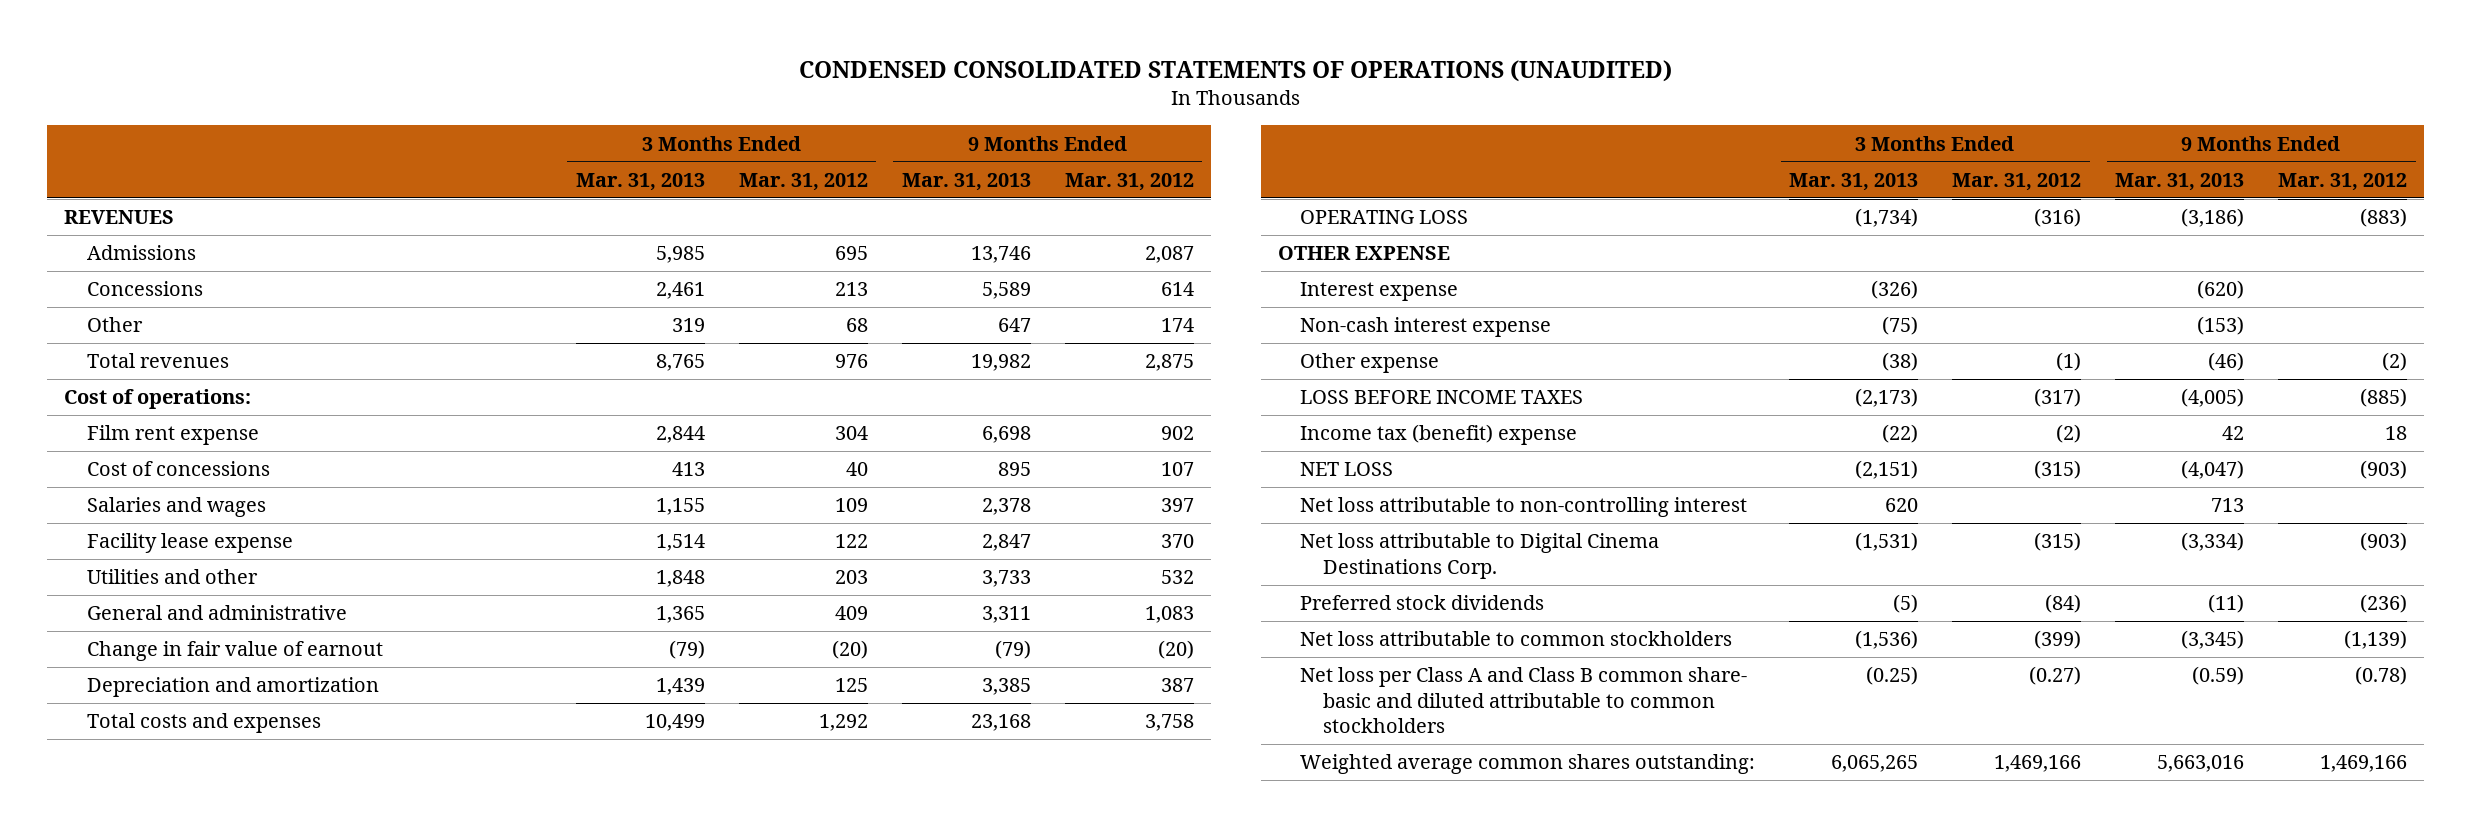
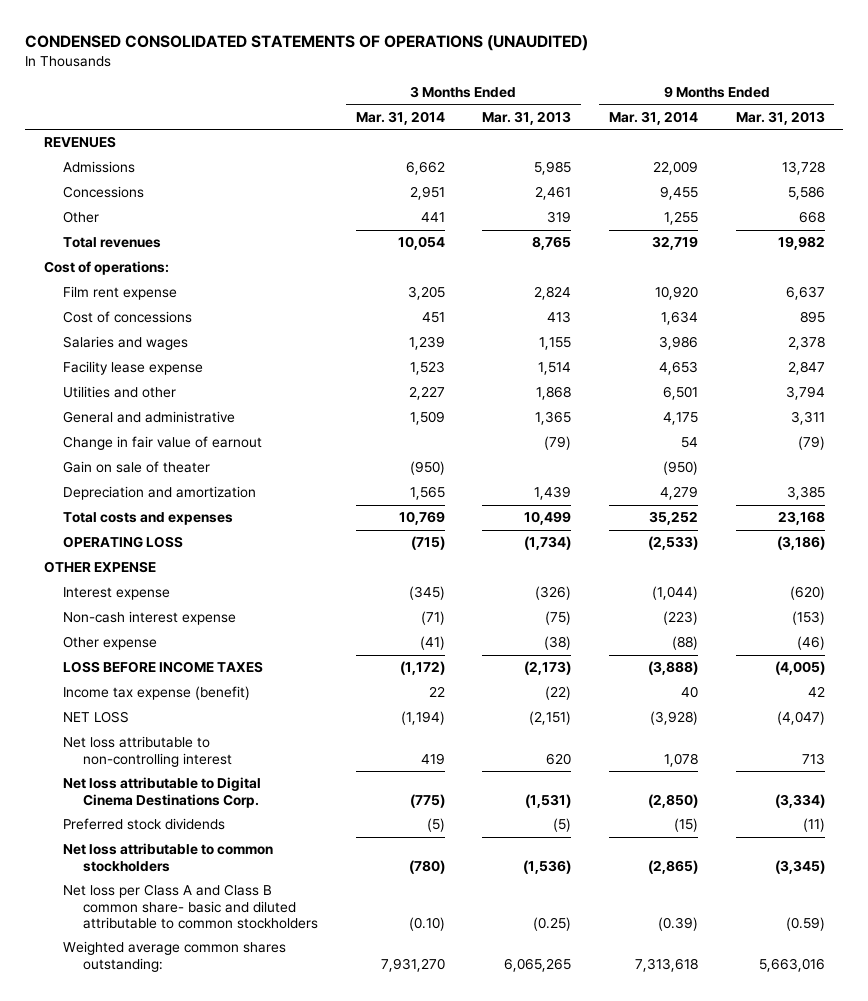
[738,172,868,191] Mar. 31, 2012 -> none
[1064,172,1194,191] Mar. 31, 2012 -> none
none -> [355,110,445,125] Mar. 31, 2014
none -> [608,110,698,125] Mar. 31, 2014
[970,246,1031,264] 13,746 -> [781,161,825,176] 13,728
[981,282,1031,300] 5,589 -> [787,186,825,201] 5,586
[997,318,1031,333] 647 -> [798,211,825,224] 668
[655,426,705,444] 2,844 -> [534,286,572,301] 2,824
[981,426,1031,444] 6,698 -> [785,286,825,301] 6,637
[655,570,705,588] 1,848 -> [536,386,572,401] 1,868
[981,570,1031,588] 3,733 -> [785,386,825,401] 3,794
none -> [63,461,211,474] Gain on sale of theater
[1300,424,1578,446] Income tax (benefit) expense -> [63,686,251,701] Income tax expense (benefit)

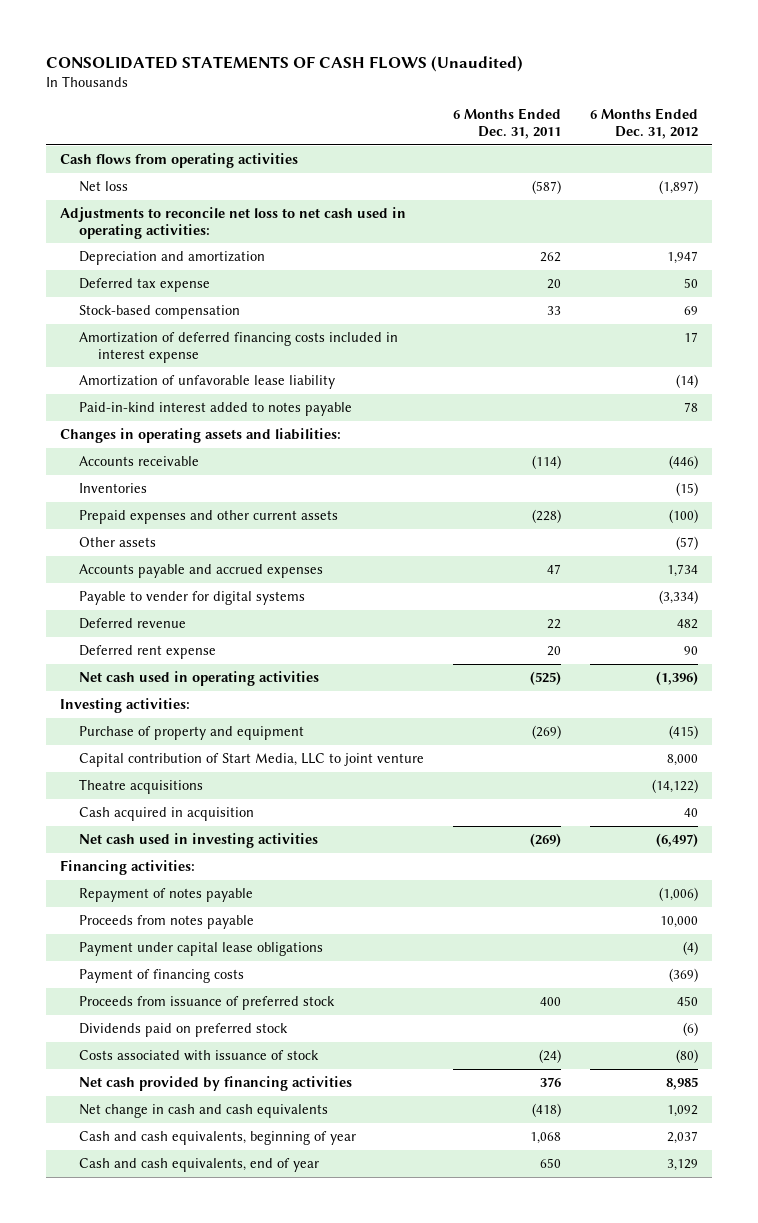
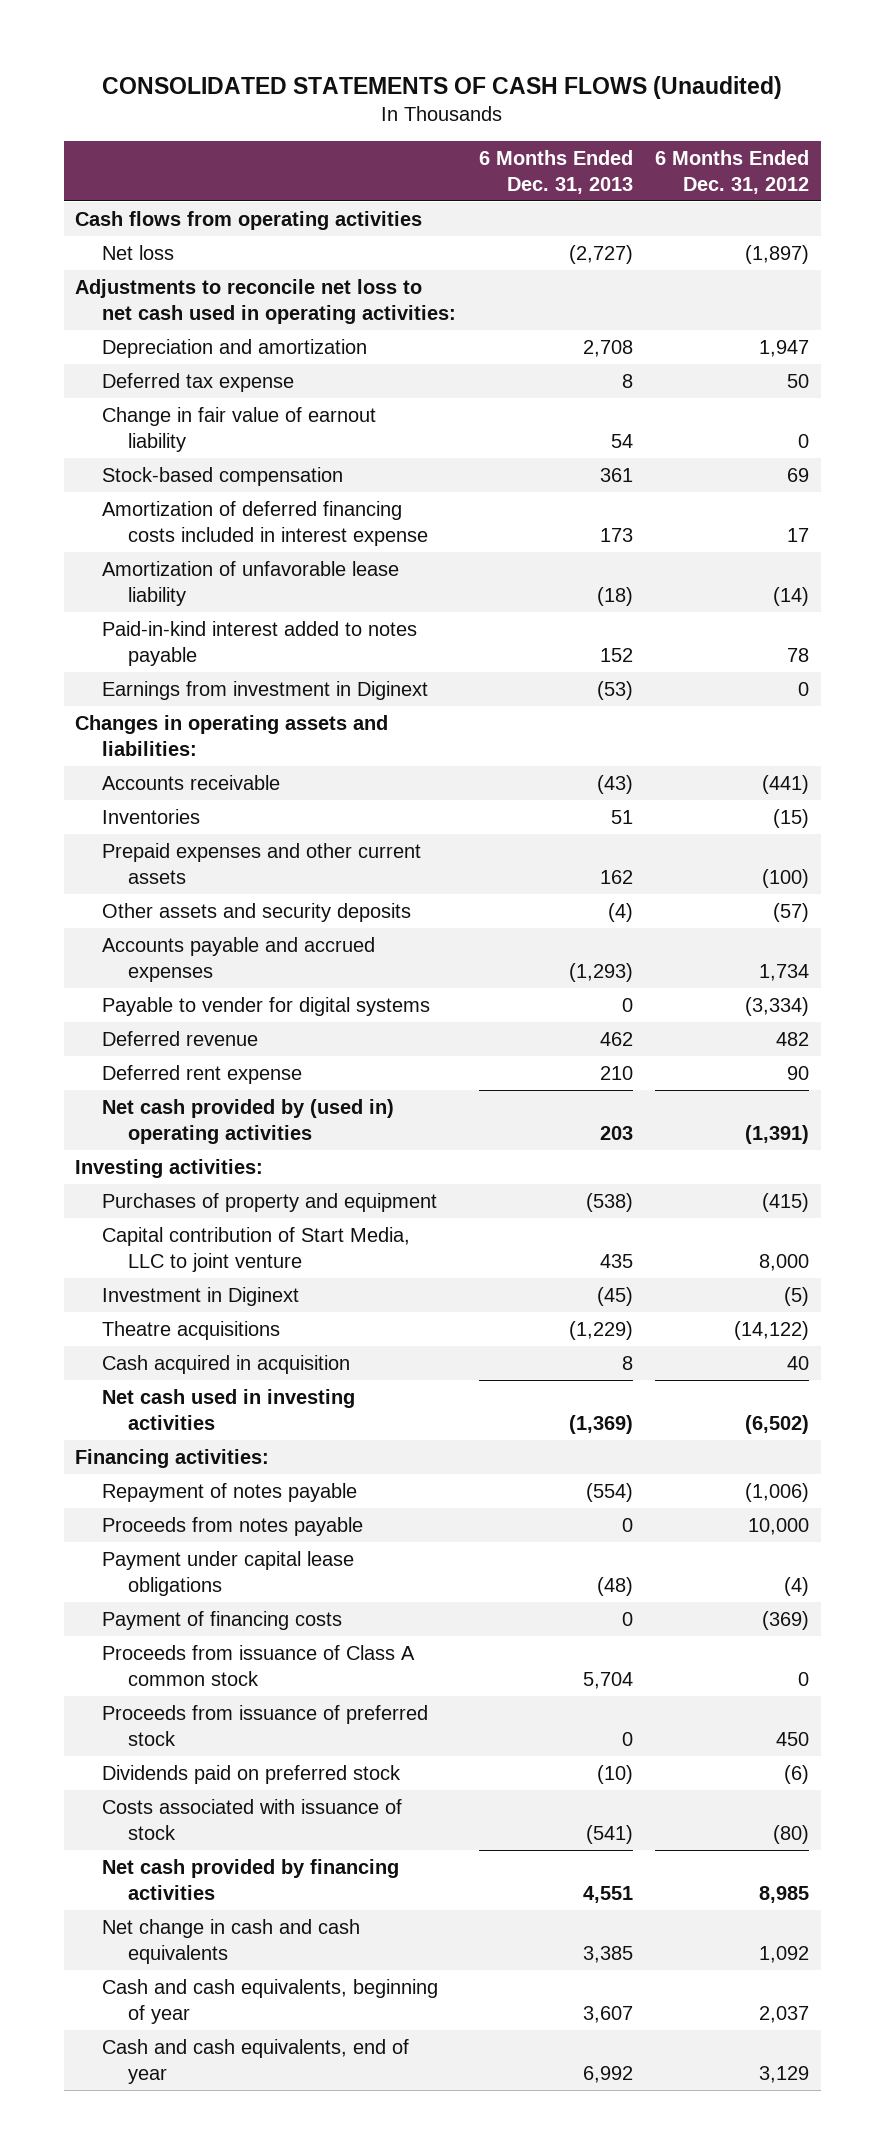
[453,108,562,140] 6 Months Ended Dec. 31, 2011 -> none
none -> [478,149,633,194] 6 Months Ended Dec. 31, 2013
none -> [101,406,376,452] Change in fair value of earnout liability
none -> [101,680,428,700] Earnings from investment in Diginext
[668,454,698,469] (446) -> [762,774,810,794] (441)
[79,536,157,547] Other assets -> [101,902,411,922] Other assets and security deposits
[79,670,320,686] Net cash used in operating activities -> [101,1098,394,1144] Net cash provided by (used in) operating activities
[655,670,698,685] (1,396) -> [745,1124,810,1144] (1,391)
[79,725,305,740] Purchase of property and equipment -> [101,1192,437,1212] Purchases of property and equipment
none -> [101,1286,299,1306] Investment in Diginext
[655,832,698,847] (6,497) -> [745,1414,810,1434] (6,502)
none -> [101,1644,415,1686] Proceeds from issuance of Class A common stock

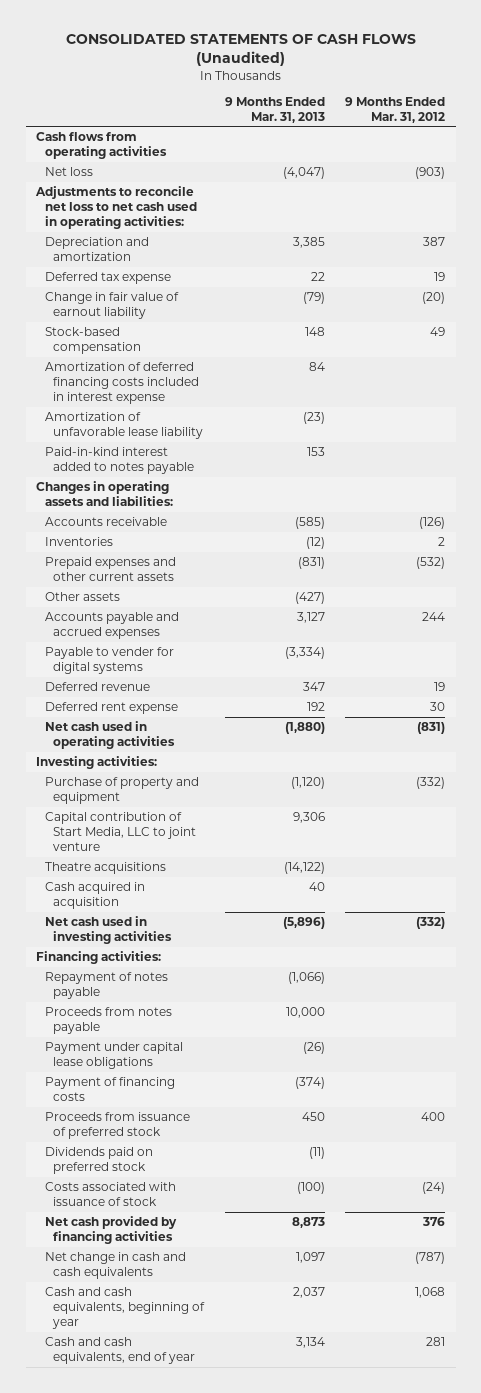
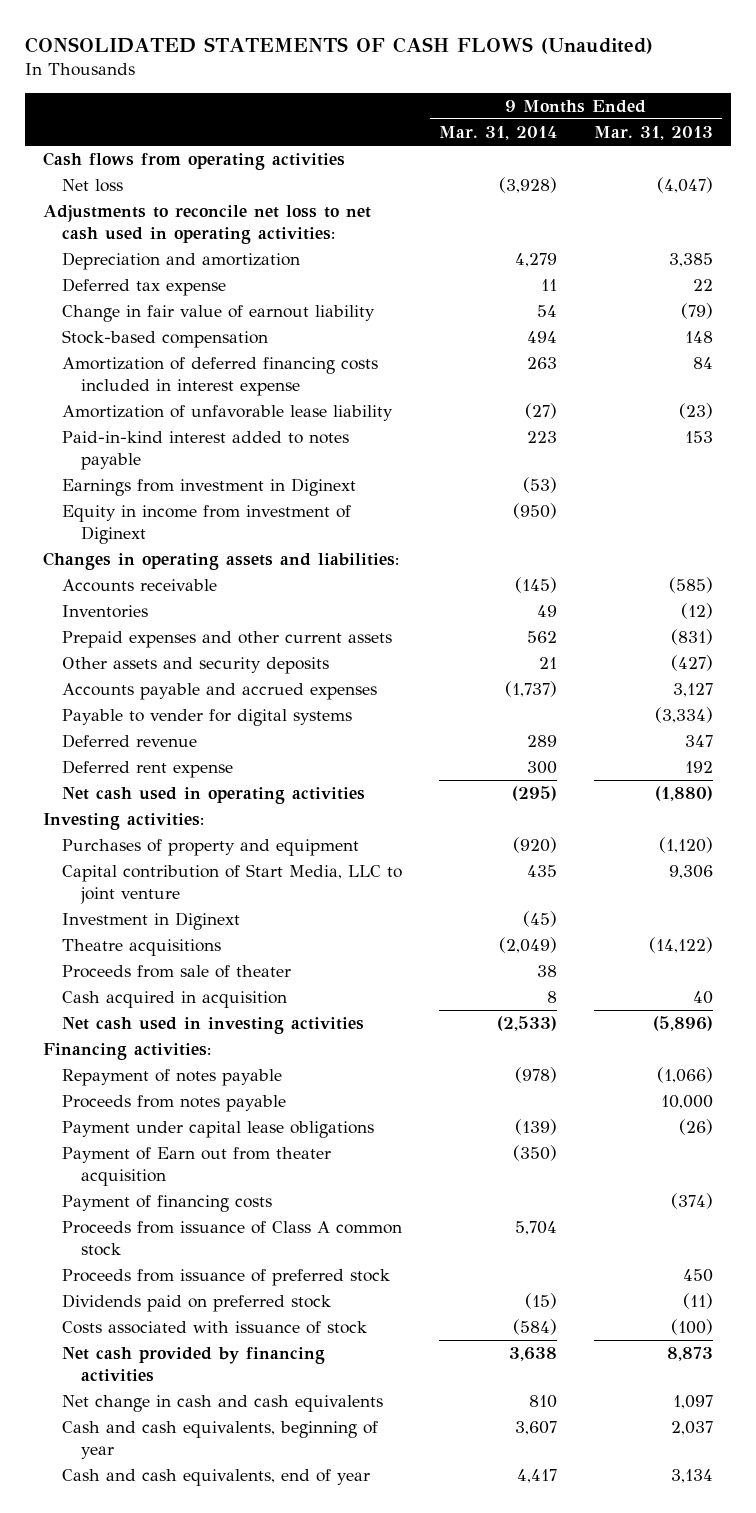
[345,96,446,123] 9 Months Ended Mar. 31, 2012 -> none
none -> [439,125,558,140] Mar. 31, 2014
none -> [62,478,357,497] Earnings from investment in Diginext
none -> [62,505,352,544] Equity in income from investment of Diginext
[44,592,120,602] Other assets -> [62,657,330,675] Other assets and security deposits
[44,777,199,804] Purchase of property and equipment -> [62,839,360,857] Purchases of property and equipment
none -> [62,912,241,931] Investment in Diginext
none -> [62,965,292,979] Proceeds from sale of theater
none -> [62,1147,332,1186] Payment of Earn out from theater acquisition
none -> [62,1221,403,1256] Proceeds from issuance of Class A common stock

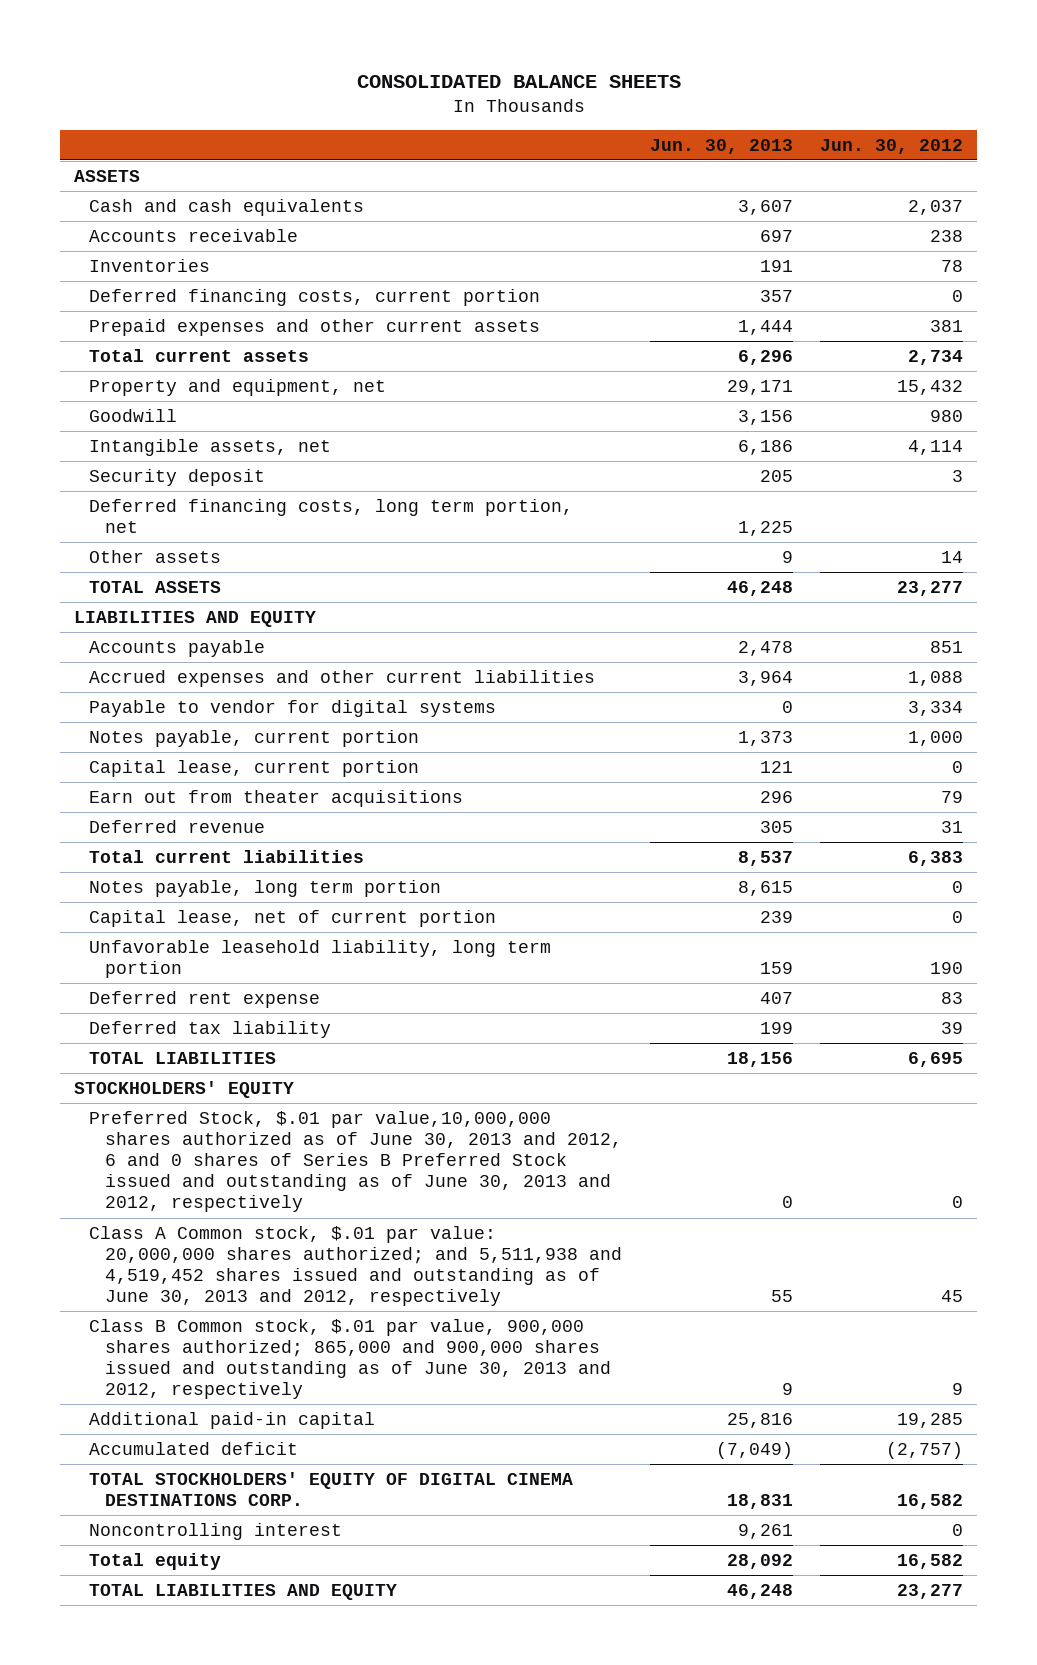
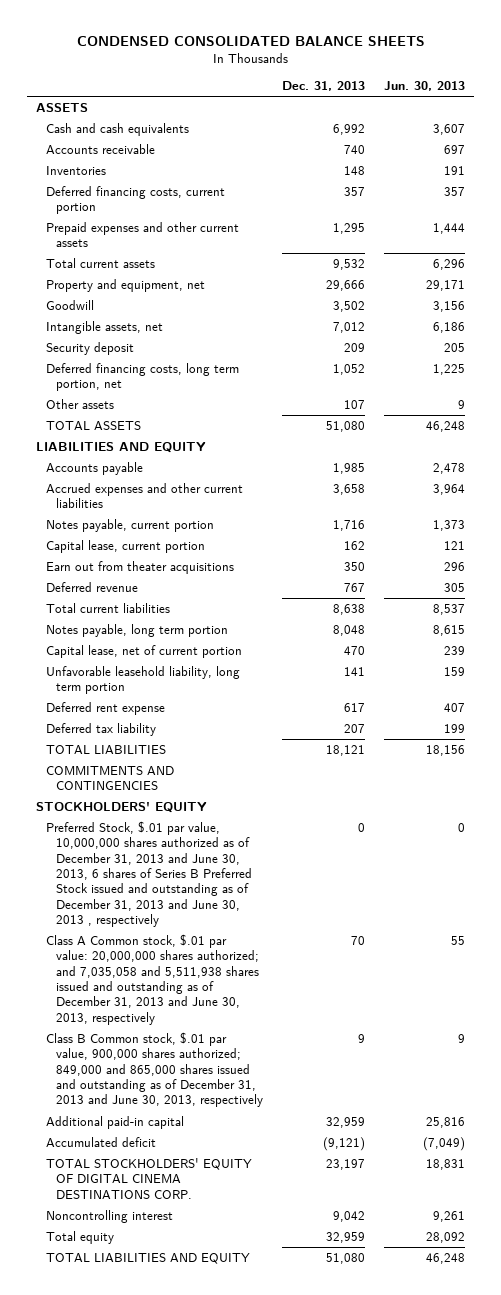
[356,74,681,88] CONSOLIDATED BALANCE SHEETS -> [76,36,425,47] CONDENSED CONSOLIDATED BALANCE SHEETS
[820,138,964,154] Jun. 30, 2012 -> none
none -> [282,80,366,91] Dec. 31, 2013
[89,699,497,717] Payable to vendor for digital systems -> none
none -> [46,765,175,791] COMMITMENTS AND CONTINGENCIES
[89,1110,622,1213] Preferred Stock, $.01 par value,10,000,000 shares authorized as of June 30, 2013 and 2012, 6 and 0 shares of Series B Preferred Stock issued and outstanding as of June 30, 2013 and 2012, respectively -> [46,820,253,928] Preferred Stock, $.01 par value, 10,000,000 shares authorized as of December 31, 2013 and June 30, 2013, 6 shares of Series B Preferred Stock issued and outstanding as of December 31, 2013 and June 30, 2013 , respectively
[89,1225,622,1307] Class A Common stock, $.01 par value: 20,000,000 shares authorized; and 5,511,938 and 4,519,452 shares issued and outstanding as of June 30, 2013 and 2012, respectively -> [46,933,260,1025] Class A Common stock, $.01 par value: 20,000,000 shares authorized; and 7,035,058 and 5,511,938 shares issued and outstanding as of December 31, 2013 and June 30, 2013, respectively
[89,1318,611,1400] Class B Common stock, $.01 par value, 900,000 shares authorized; 865,000 and 900,000 shares issued and outstanding as of June 30, 2013 and 2012, respectively -> [46,1031,264,1108] Class B Common stock, $.01 par value, 900,000 shares authorized; 849,000 and 865,000 shares issued and outstanding as of December 31, 2013 and June 30, 2013, respectively

